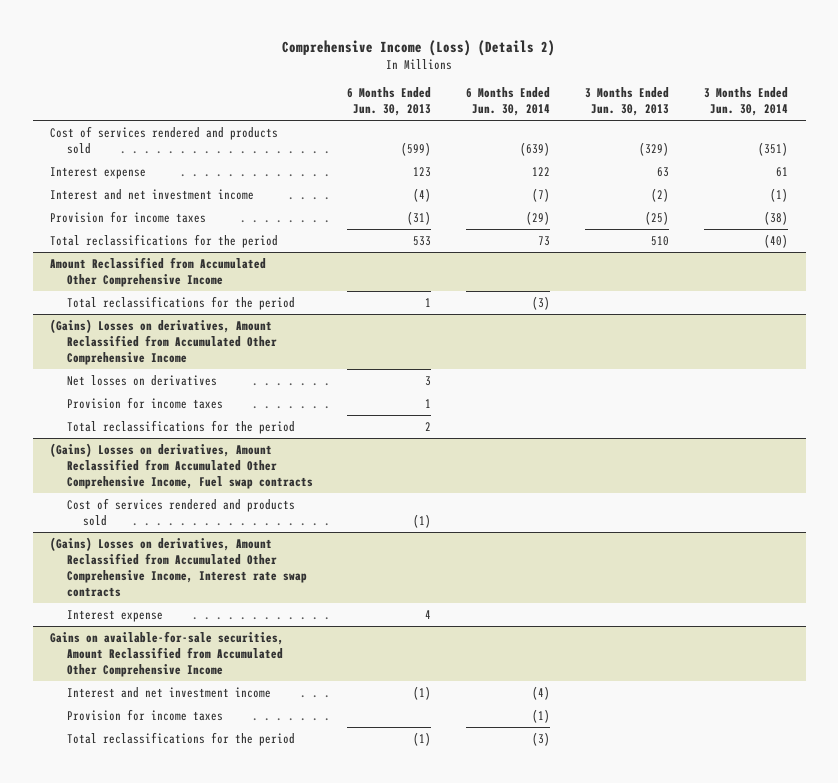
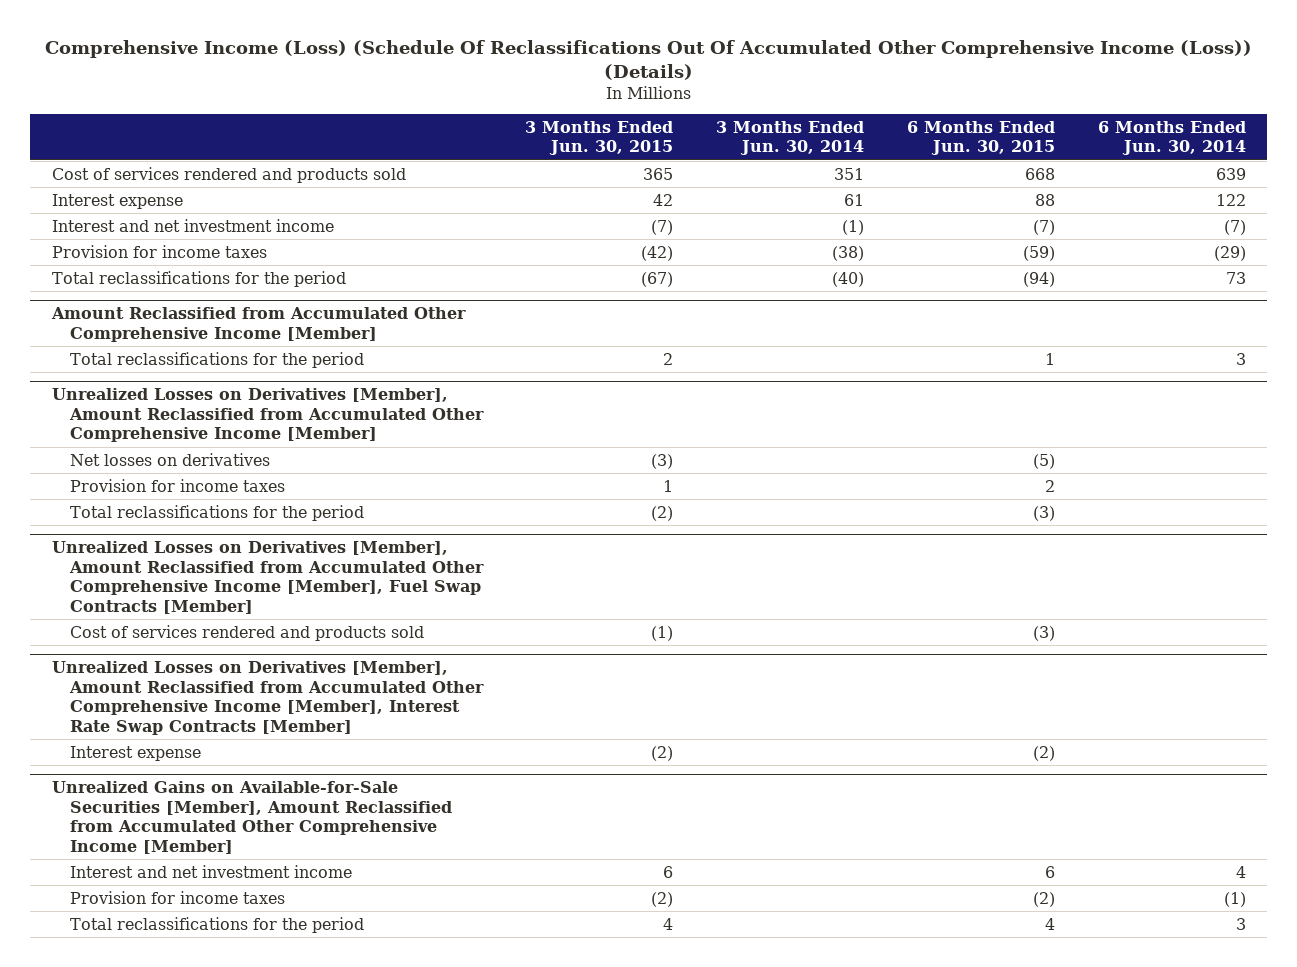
[282,40,556,57] Comprehensive Income (Loss) (Details 2) -> [44,40,1252,81] Comprehensive Income (Loss) (Schedule Of Reclassifications Out Of Accumulated Other Comprehensive Income (Loss)) (Details)
[347,87,432,117] 6 Months Ended Jun. 30, 2013 -> none
[585,87,670,117] 3 Months Ended Jun. 30, 2013 -> none
none -> [525,120,674,156] 3 Months Ended Jun. 30, 2015
none -> [906,120,1055,156] 6 Months Ended Jun. 30, 2015
[520,141,551,156] (639) -> [1215,167,1246,180] 639
[758,141,789,156] (351) -> [834,167,865,180] 351
[50,256,267,287] Amount Reclassified from Accumulated Other Comprehensive Income -> [50,307,466,342] Amount Reclassified from Accumulated Other Comprehensive Income [Member]
[532,295,551,310] (3) -> [1235,352,1246,365] 3
[50,318,277,365] (Gains) Losses on derivatives, Amount Reclassified from Accumulated Other Comprehensive Income -> [51,388,484,443] Unrealized Losses on Derivatives [Member], Amount Reclassified from Accumulated Other Comprehensive Income [Member]
[50,442,313,489] (Gains) Losses on derivatives, Amount Reclassified from Accumulated Other Comprehensive Income, Fuel swap contracts -> [51,541,484,614] Unrealized Losses on Derivatives [Member], Amount Reclassified from Accumulated Other Comprehensive Income [Member], Fuel Swap Contracts [Member]
[50,536,307,598] (Gains) Losses on derivatives, Amount Reclassified from Accumulated Other Comprehensive Income, Interest rate swap contracts -> [51,661,484,735] Unrealized Losses on Derivatives [Member], Amount Reclassified from Accumulated Other Comprehensive Income [Member], Interest Rate Swap Contracts [Member]
[50,630,285,677] Gains on available-for-sale securities, Amount Reclassified from Accumulated Other Comprehensive Income -> [51,781,452,854] Unrealized Gains on Available-for-Sale Securities [Member], Amount Reclassified from Accumulated Other Comprehensive Income [Member]
[532,685,551,700] (4) -> [1235,865,1246,878] 4
[532,731,551,746] (3) -> [1235,917,1246,930] 3

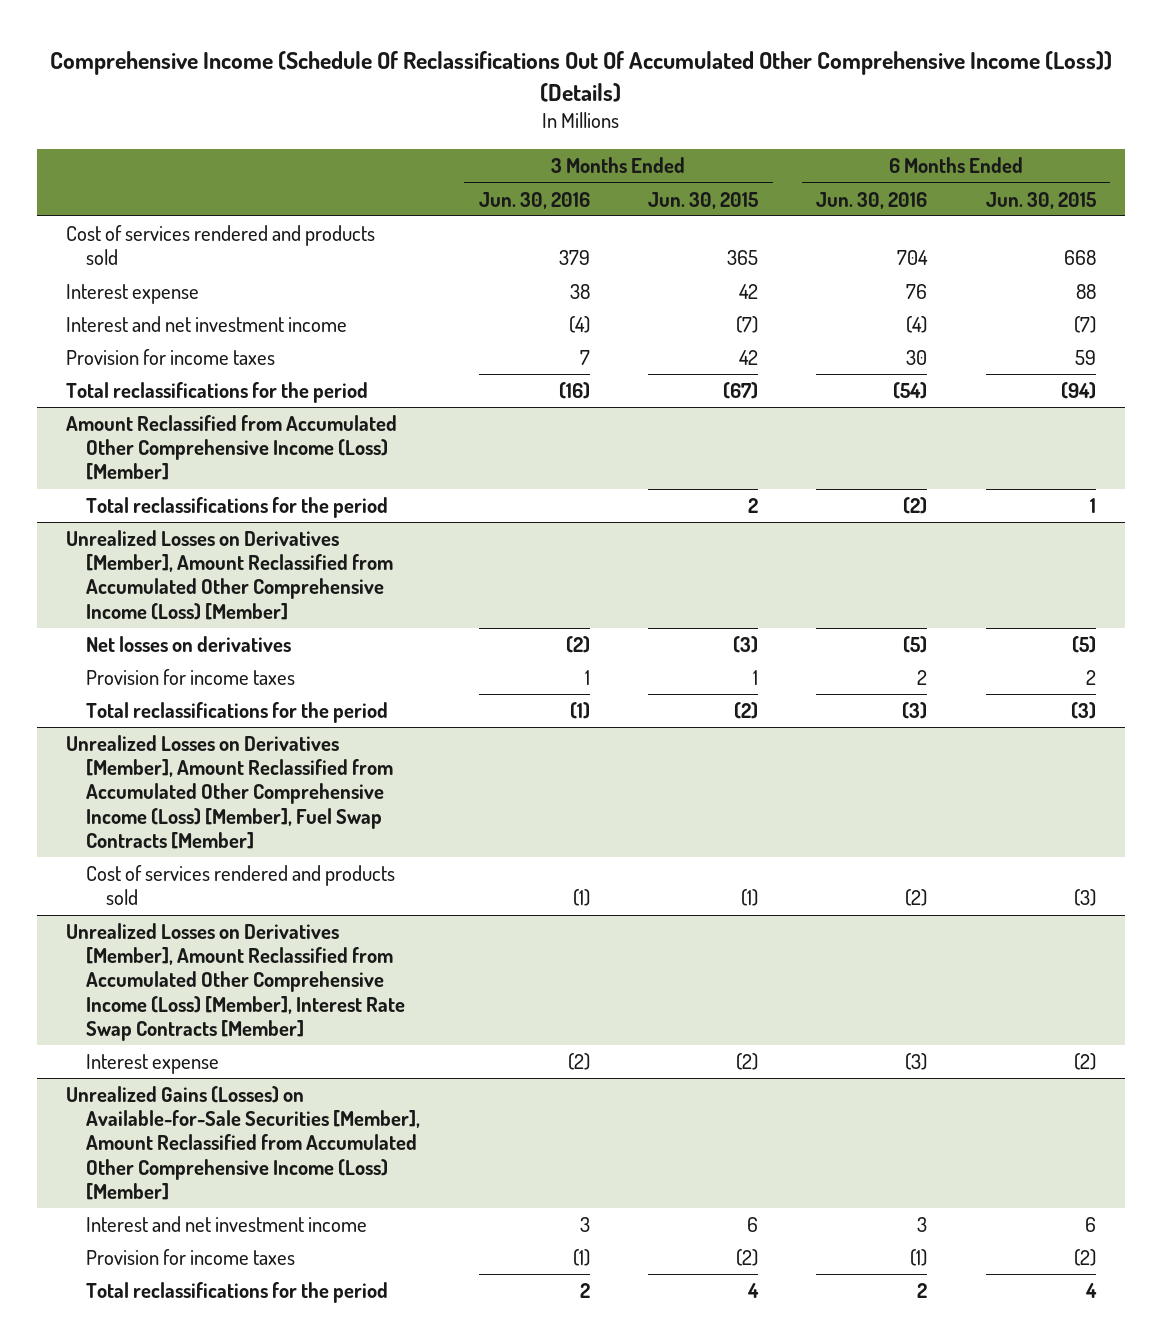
[44,40,1252,81] Comprehensive Income (Loss) (Schedule Of Reclassifications Out Of Accumulated Other Comprehensive Income (Loss)) (Details) -> [50,50,1113,102] Comprehensive Income (Schedule Of Reclassifications Out Of Accumulated Other Comprehensive Income (Loss)) (Details)
[716,120,865,156] 3 Months Ended Jun. 30, 2014 -> none
[1097,120,1246,156] 6 Months Ended Jun. 30, 2014 -> none
none -> [478,191,590,209] Jun. 30, 2016
none -> [816,191,928,209] Jun. 30, 2016
[641,245,674,261] (42) -> [739,350,759,366] 42
[1022,245,1055,261] (59) -> [1074,350,1096,366] 59
[50,307,466,342] Amount Reclassified from Accumulated Other Comprehensive Income [Member] -> [66,415,398,481] Amount Reclassified from Accumulated Other Comprehensive Income (Loss) [Member]
[51,388,484,443] Unrealized Losses on Derivatives [Member], Amount Reclassified from Accumulated Other Comprehensive Income [Member] -> [66,530,394,620] Unrealized Losses on Derivatives [Member], Amount Reclassified from Accumulated Other Comprehensive Income (Loss) [Member]
[51,541,484,614] Unrealized Losses on Derivatives [Member], Amount Reclassified from Accumulated Other Comprehensive Income [Member], Fuel Swap Contracts [Member] -> [66,735,394,849] Unrealized Losses on Derivatives [Member], Amount Reclassified from Accumulated Other Comprehensive Income (Loss) [Member], Fuel Swap Contracts [Member]
[51,661,484,735] Unrealized Losses on Derivatives [Member], Amount Reclassified from Accumulated Other Comprehensive Income [Member], Interest Rate Swap Contracts [Member] -> [66,923,406,1041] Unrealized Losses on Derivatives [Member], Amount Reclassified from Accumulated Other Comprehensive Income (Loss) [Member], Interest Rate Swap Contracts [Member]
[51,781,452,854] Unrealized Gains on Available-for-Sale Securities [Member], Amount Reclassified from Accumulated Other Comprehensive Income [Member] -> [66,1086,421,1200] Unrealized Gains (Losses) on Available-for-Sale Securities [Member], Amount Reclassified from Accumulated Other Comprehensive Income (Loss) [Member]

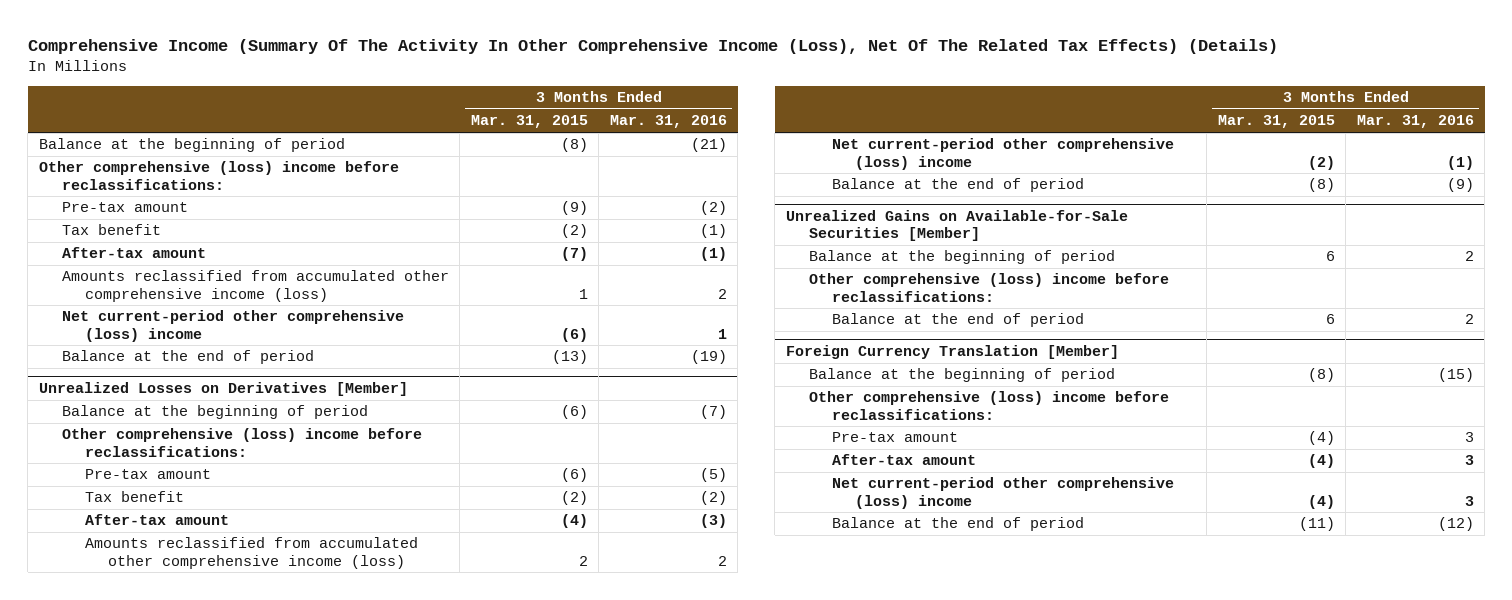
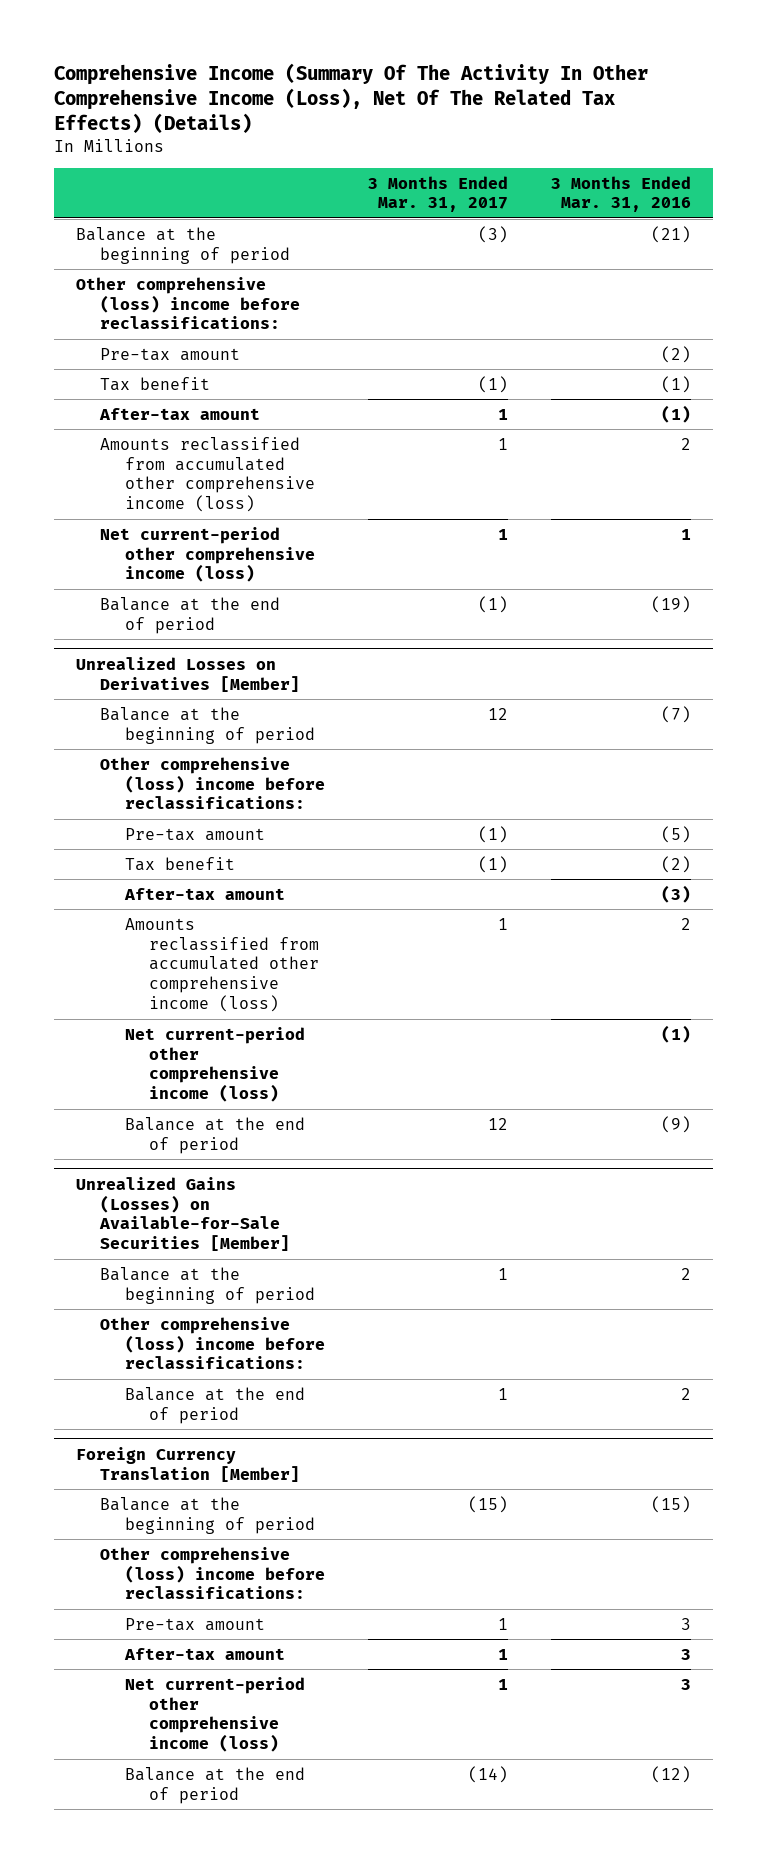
[470,115,588,129] Mar. 31, 2015 -> none
none -> [367,175,508,213] 3 Months Ended Mar. 31, 2017
[61,310,404,342] Net current-period other comprehensive (loss) income -> [100,526,315,583] Net current-period other comprehensive income (loss)
[831,138,1174,170] Net current-period other comprehensive (loss) income -> [124,1026,305,1103] Net current-period other comprehensive income (loss)
[785,210,1128,242] Unrealized Gains on Available-for-Sale Securities [Member] -> [76,1176,291,1252] Unrealized Gains (Losses) on Available-for-Sale Securities [Member]
[831,477,1174,509] Net current-period other comprehensive (loss) income -> [124,1676,305,1753] Net current-period other comprehensive income (loss)

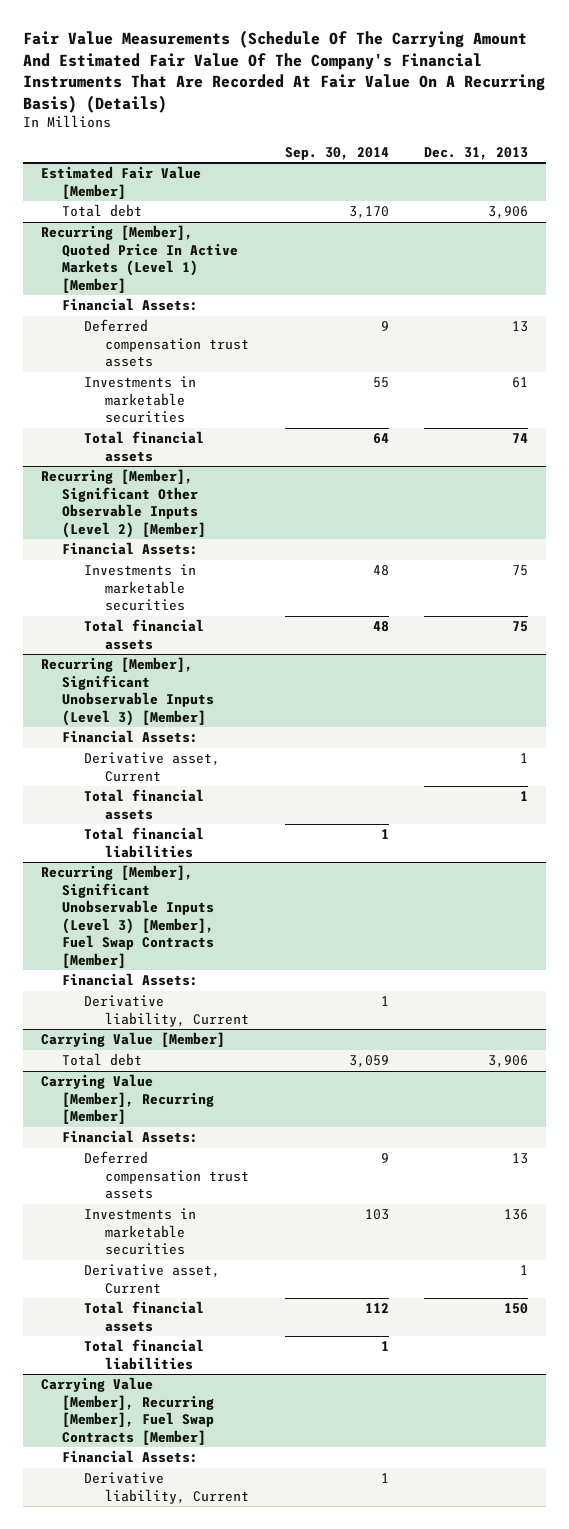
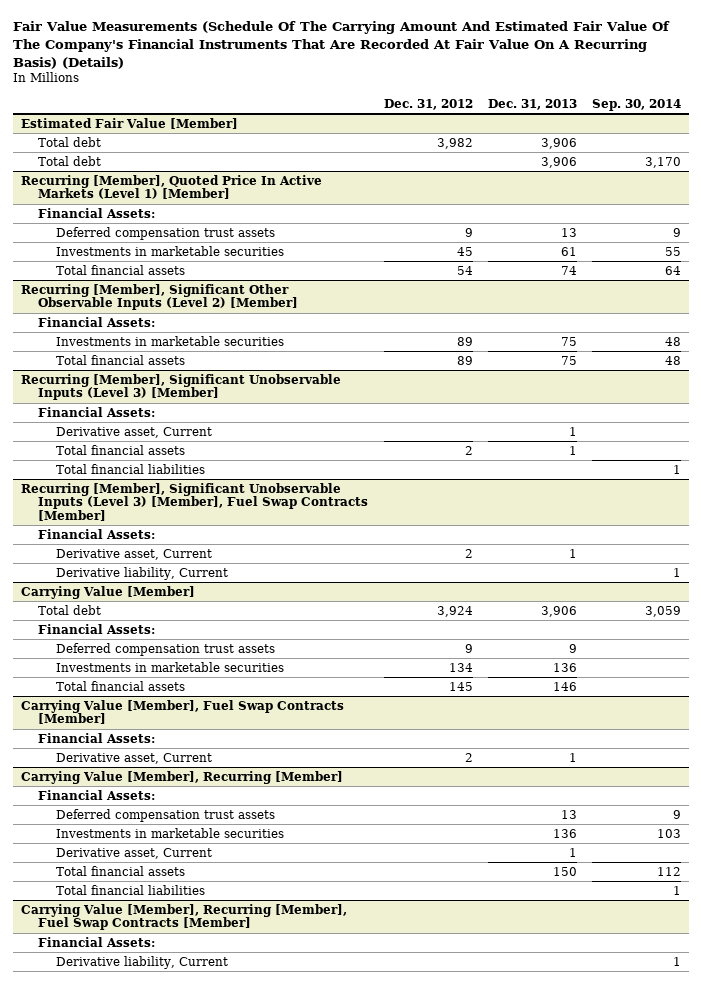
none -> [383,98,473,110] Dec. 31, 2012
none -> [38,136,102,147] Total debt
none -> [55,548,212,560] Derivative asset, Current
none -> [38,623,156,634] Financial Assets:
none -> [55,642,275,656] Deferred compensation trust assets
none -> [55,661,284,672] Investments in marketable securities
none -> [55,680,185,691] Total financial assets
none -> [21,699,345,725] Carrying Value [Member], Fuel Swap Contracts [Member]
none -> [38,732,156,743] Financial Assets:
none -> [55,752,212,764] Derivative asset, Current

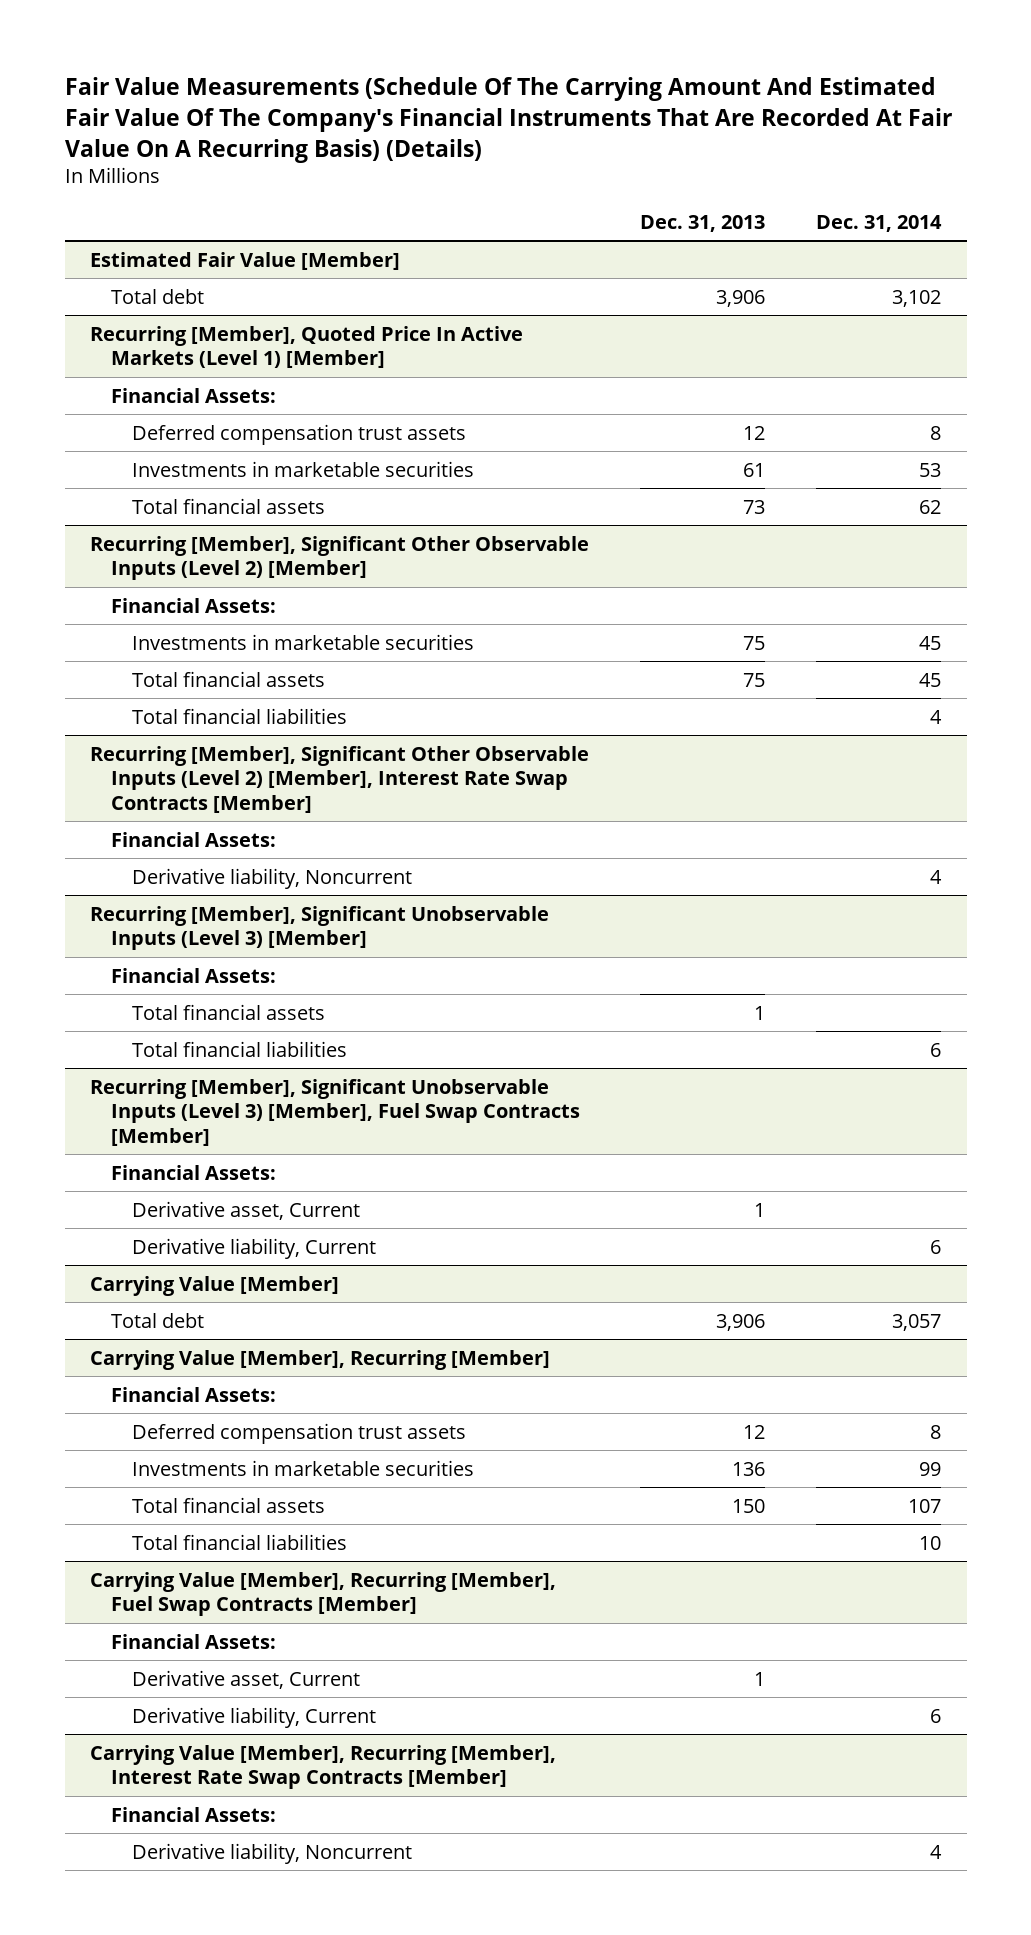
[383,98,473,110] Dec. 31, 2012 -> none
[592,98,682,111] Sep. 30, 2014 -> none
none -> [816,214,943,232] Dec. 31, 2014
[38,155,102,166] Total debt -> none
[560,227,577,237] 13 -> [743,425,766,440] 12
[560,265,577,275] 74 -> [743,499,766,514] 73
none -> [131,707,347,724] Total financial liabilities
none -> [90,745,590,813] Recurring [Member], Significant Other Observable Inputs (Level 2) [Member], Interest Rate Swap Contracts [Member]
none -> [110,831,276,847] Financial Assets:
none -> [131,867,412,889] Derivative liability, Noncurrent
[55,426,212,438] Derivative asset, Current -> none
[38,623,156,634] Financial Assets: -> none
[55,642,275,656] Deferred compensation trust assets -> none
[55,661,284,672] Investments in marketable securities -> none
[55,680,185,691] Total financial assets -> none
[21,699,345,725] Carrying Value [Member], Fuel Swap Contracts [Member] -> none
[38,732,156,743] Financial Assets: -> none
[55,752,212,764] Derivative asset, Current -> none
[560,809,577,819] 13 -> [743,1424,766,1439] 12
[55,847,212,859] Derivative asset, Current -> none
none -> [131,1669,360,1689] Derivative asset, Current
none -> [90,1744,557,1790] Carrying Value [Member], Recurring [Member], Interest Rate Swap Contracts [Member]
none -> [110,1806,276,1822] Financial Assets:
none -> [131,1842,412,1864] Derivative liability, Noncurrent

